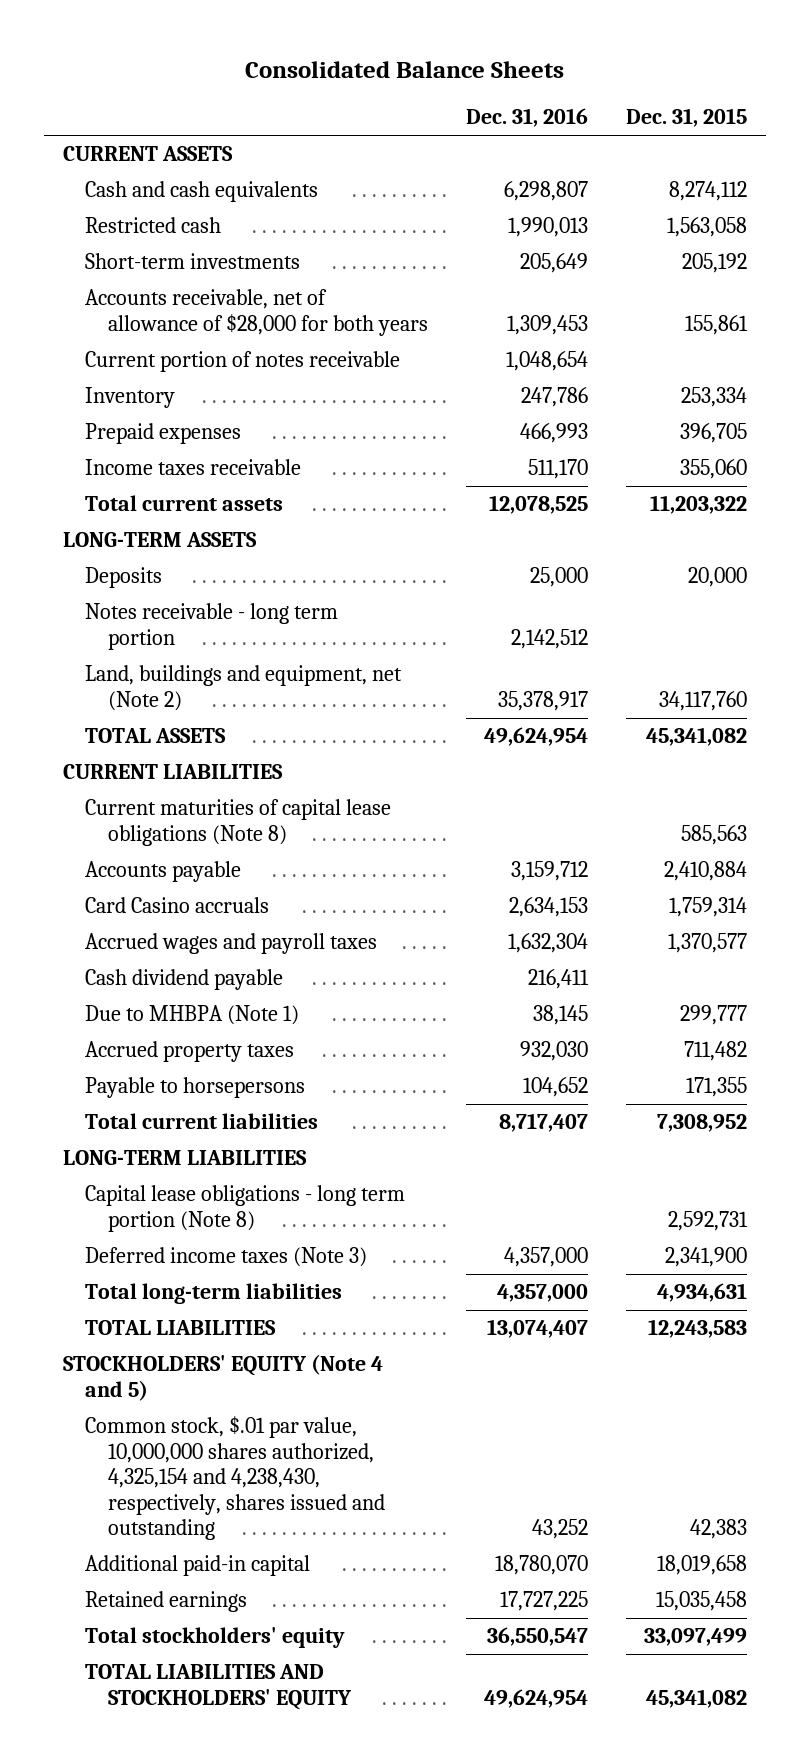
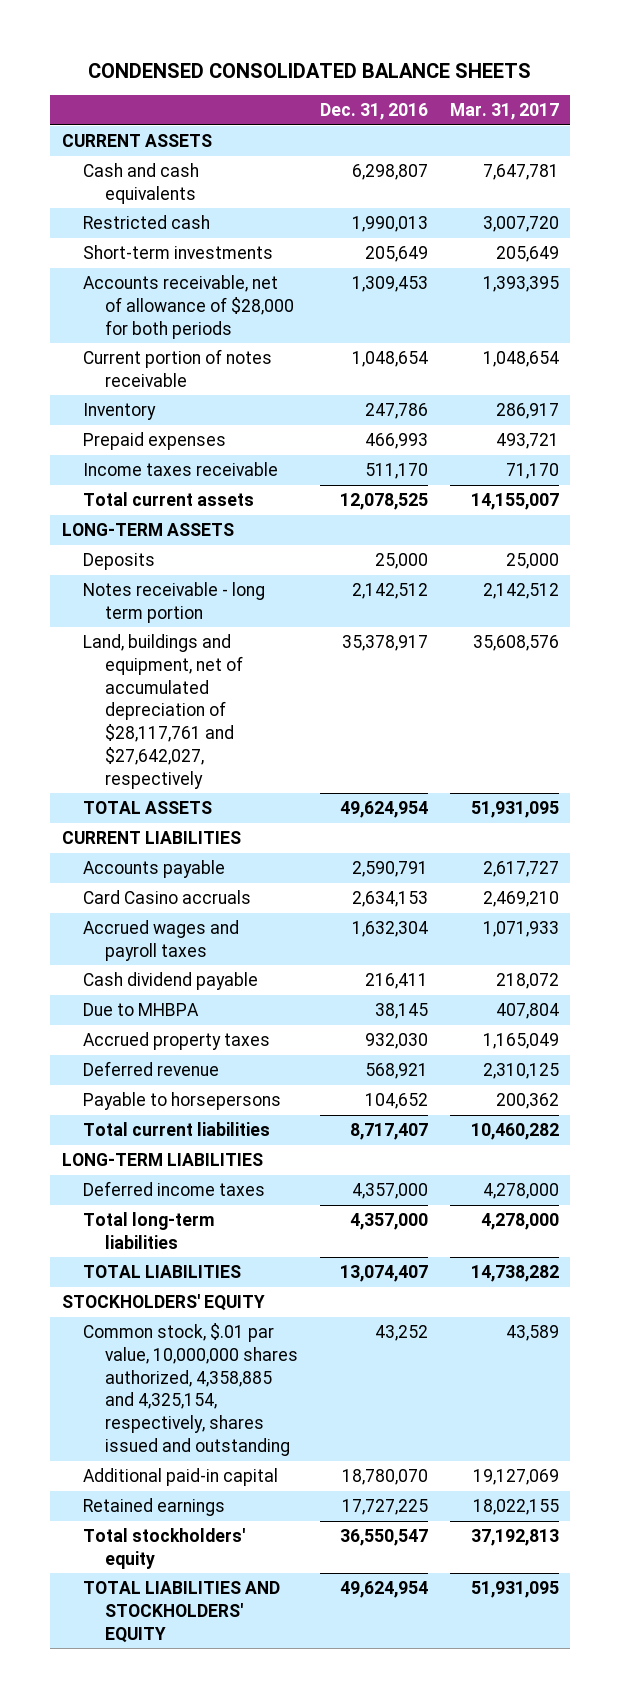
[245,60,565,78] Consolidated Balance Sheets -> [88,62,532,78] CONDENSED CONSOLIDATED BALANCE SHEETS
[626,108,748,128] Dec. 31, 2015 -> none
none -> [450,103,560,121] Mar. 31, 2017
[85,289,428,336] Accounts receivable, net of allowance of $28,000 for both years -> [83,275,295,339] Accounts receivable, net of allowance of $28,000 for both periods
[85,665,403,711] Land, buildings and equipment, net (Note 2) -> [83,634,244,789] Land, buildings and equipment, net of accumulated depreciation of $28,117,761 and $27,642,027, respectively
[85,799,392,846] Current maturities of capital lease obligations (Note 8) -> none
[510,861,588,882] 3,159,712 -> [352,861,429,878] 2,590,791
[85,1005,300,1026] Due to MHBPA (Note 1) -> [83,1003,200,1017] Due to MHBPA
none -> [83,1061,220,1077] Deferred revenue
[85,1185,406,1232] Capital lease obligations - long term portion (Note 8) -> none
[85,1247,368,1268] Deferred income taxes (Note 3) -> [83,1181,266,1197] Deferred income taxes
[63,1354,384,1401] STOCKHOLDERS' EQUITY (Note 4 and 5) -> [61,1294,265,1312] STOCKHOLDERS' EQUITY
[85,1416,385,1541] Common stock, $.01 par value, 10,000,000 shares authorized, 4,325,154 and 4,238,430, respectively, shares issued and outstanding -> [83,1323,299,1457] Common stock, $.01 par value, 10,000,000 shares authorized, 4,358,885 and 4,325,154, respectively, shares issued and outstanding

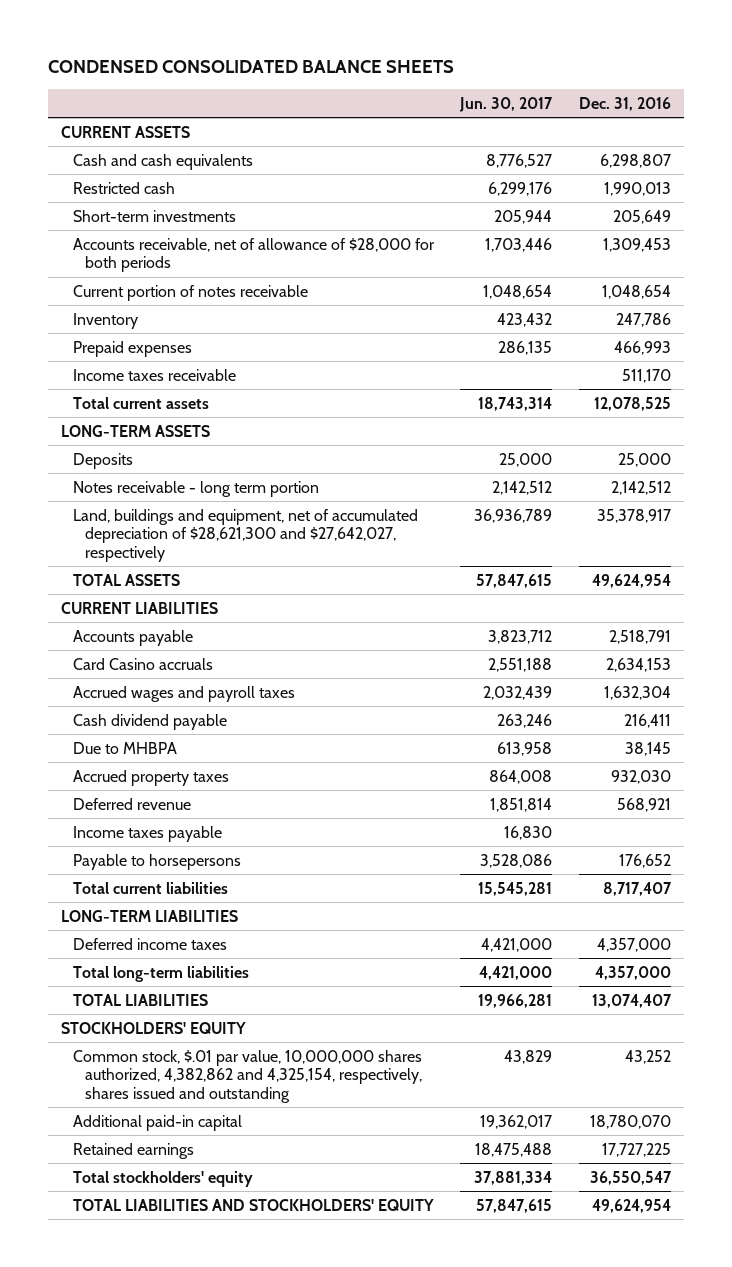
[450,103,560,121] Mar. 31, 2017 -> none
none -> [459,96,554,112] Jun. 30, 2017
[83,634,244,789] Land, buildings and equipment, net of accumulated depreciation of $28,117,761 and $27,642,027, respectively -> [72,508,418,562] Land, buildings and equipment, net of accumulated depreciation of $28,621,300 and $27,642,027, respectively
[352,861,429,878] 2,590,791 -> [608,629,671,644] 2,518,791
none -> [72,825,222,842] Income taxes payable
[365,1093,429,1110] 104,652 -> [618,853,671,868] 176,652
[83,1323,299,1457] Common stock, $.01 par value, 10,000,000 shares authorized, 4,358,885 and 4,325,154, respectively, shares issued and outstanding -> [72,1049,422,1103] Common stock, $.01 par value, 10,000,000 shares authorized, 4,382,862 and 4,325,154, respectively, shares issued and outstanding

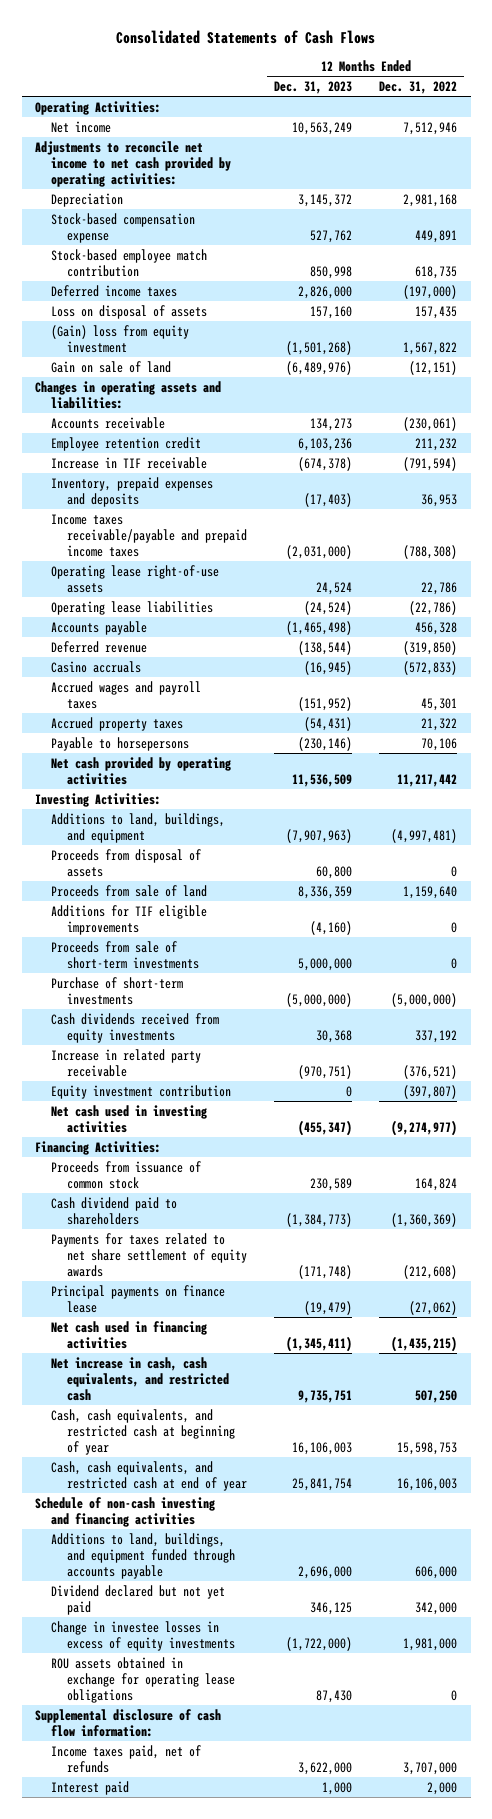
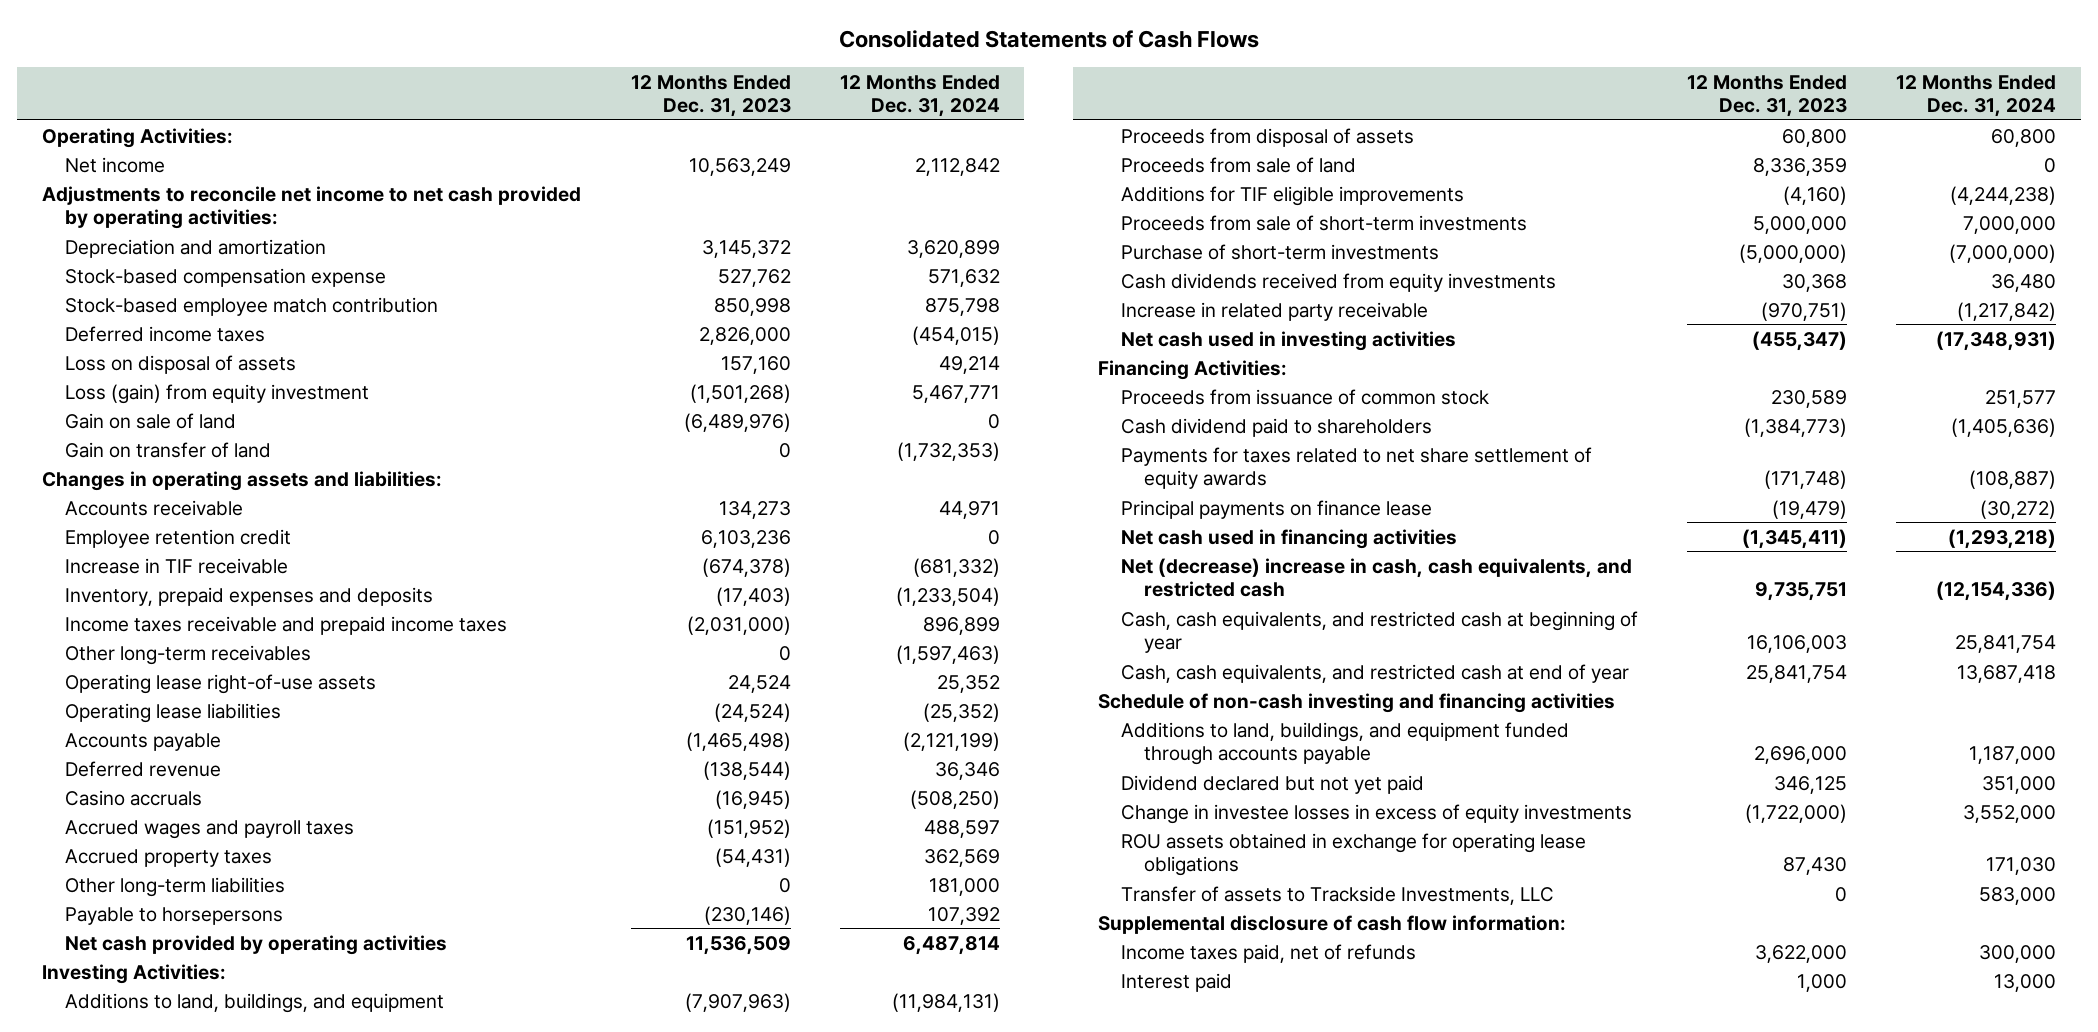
[379,80,458,94] Dec. 31, 2022 -> none
none -> [839,74,1000,117] 12 Months Ended Dec. 31, 2024
[51,192,124,207] Depreciation -> [64,238,326,258] Depreciation and amortization
[51,324,190,353] (Gain) loss from equity investment -> [64,383,369,404] Loss (gain) from equity investment
none -> [64,441,271,458] Gain on transfer of land
[51,513,248,558] Income taxes receivable/payable and prepaid income taxes -> [64,615,507,635] Income taxes receivable and prepaid income taxes
none -> [64,644,311,665] Other long-term receivables
none -> [64,876,285,897] Other long-term liabilities
[51,1084,232,1099] Equity investment contribution -> none
[51,1356,230,1402] Net increase in cash, cash equivalents, and restricted cash -> [1120,557,1632,597] Net (decrease) increase in cash, cash equivalents, and restricted cash
none -> [1120,885,1554,905] Transfer of assets to Trackside Investments, LLC

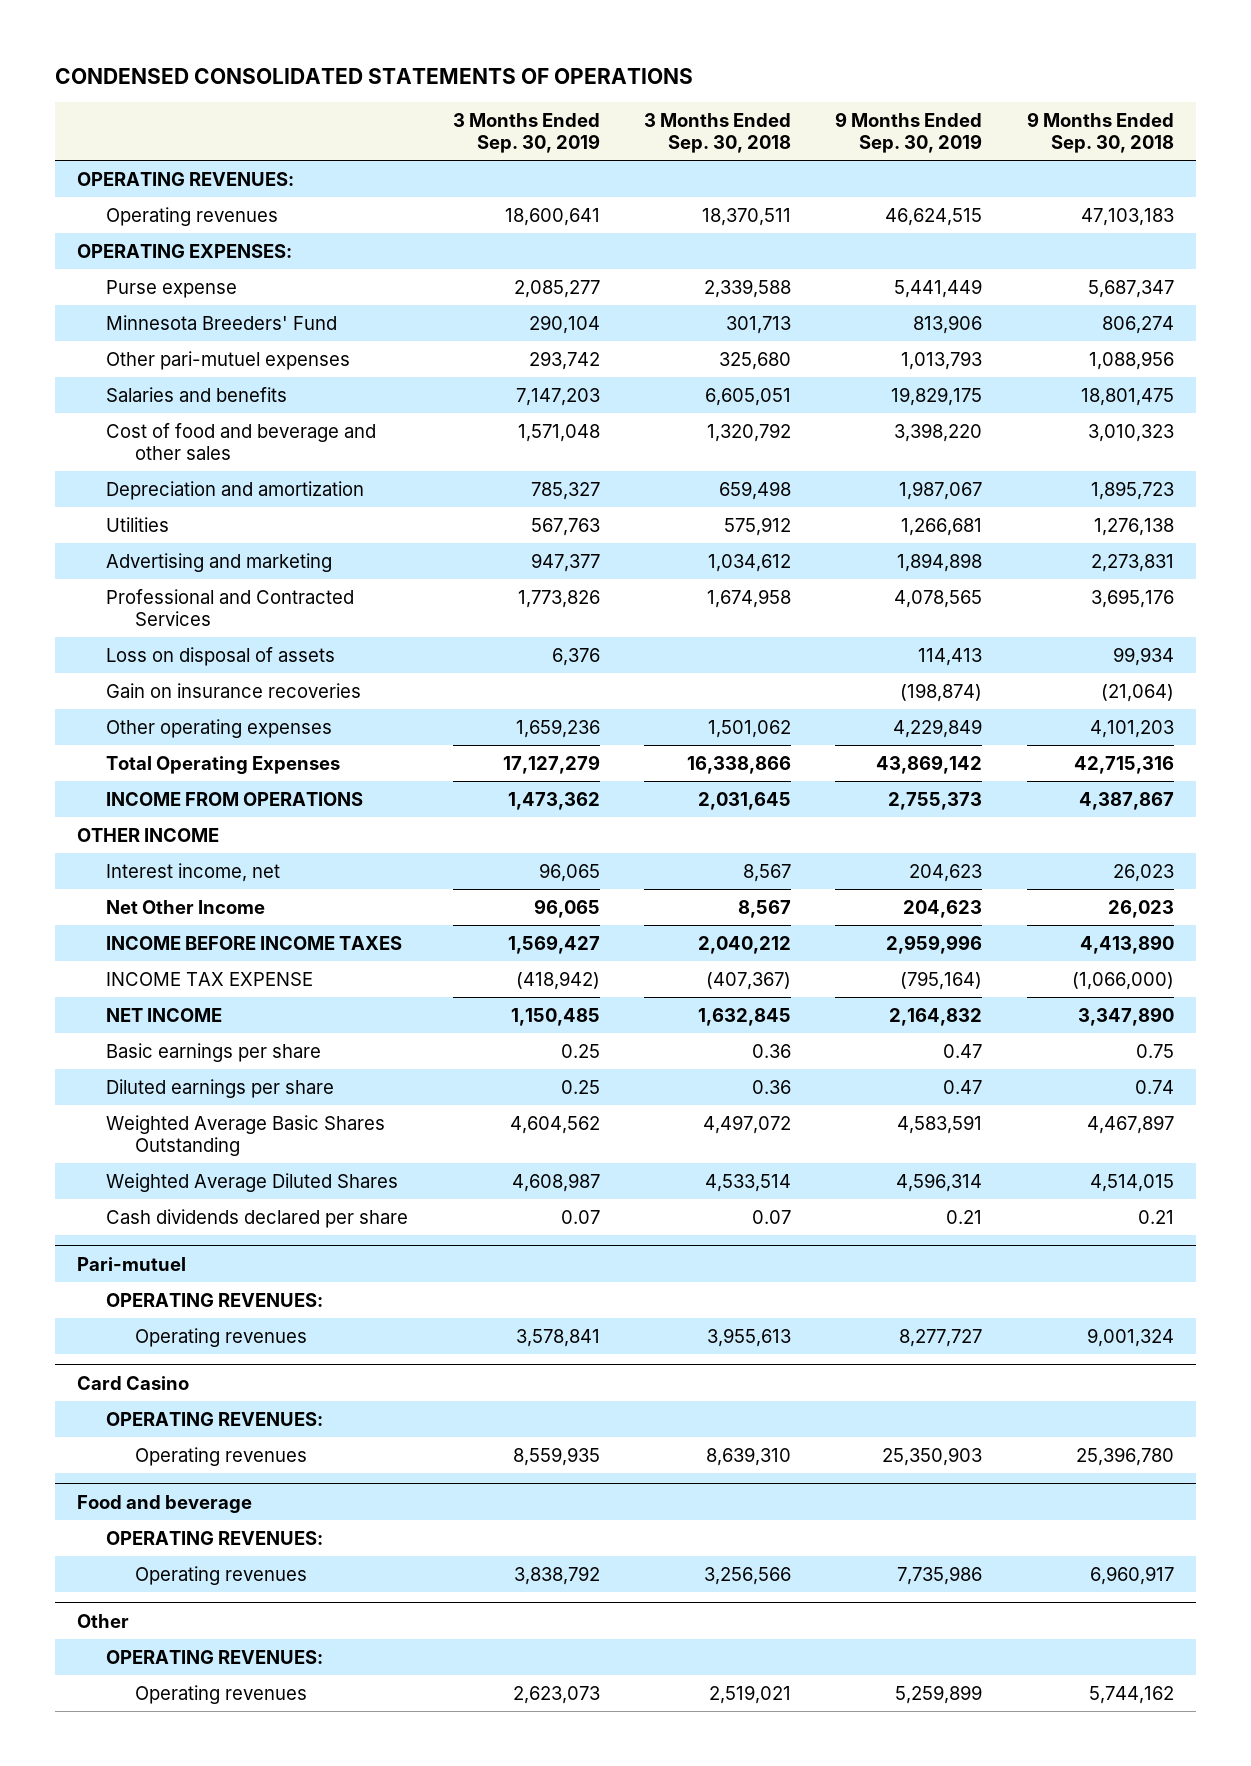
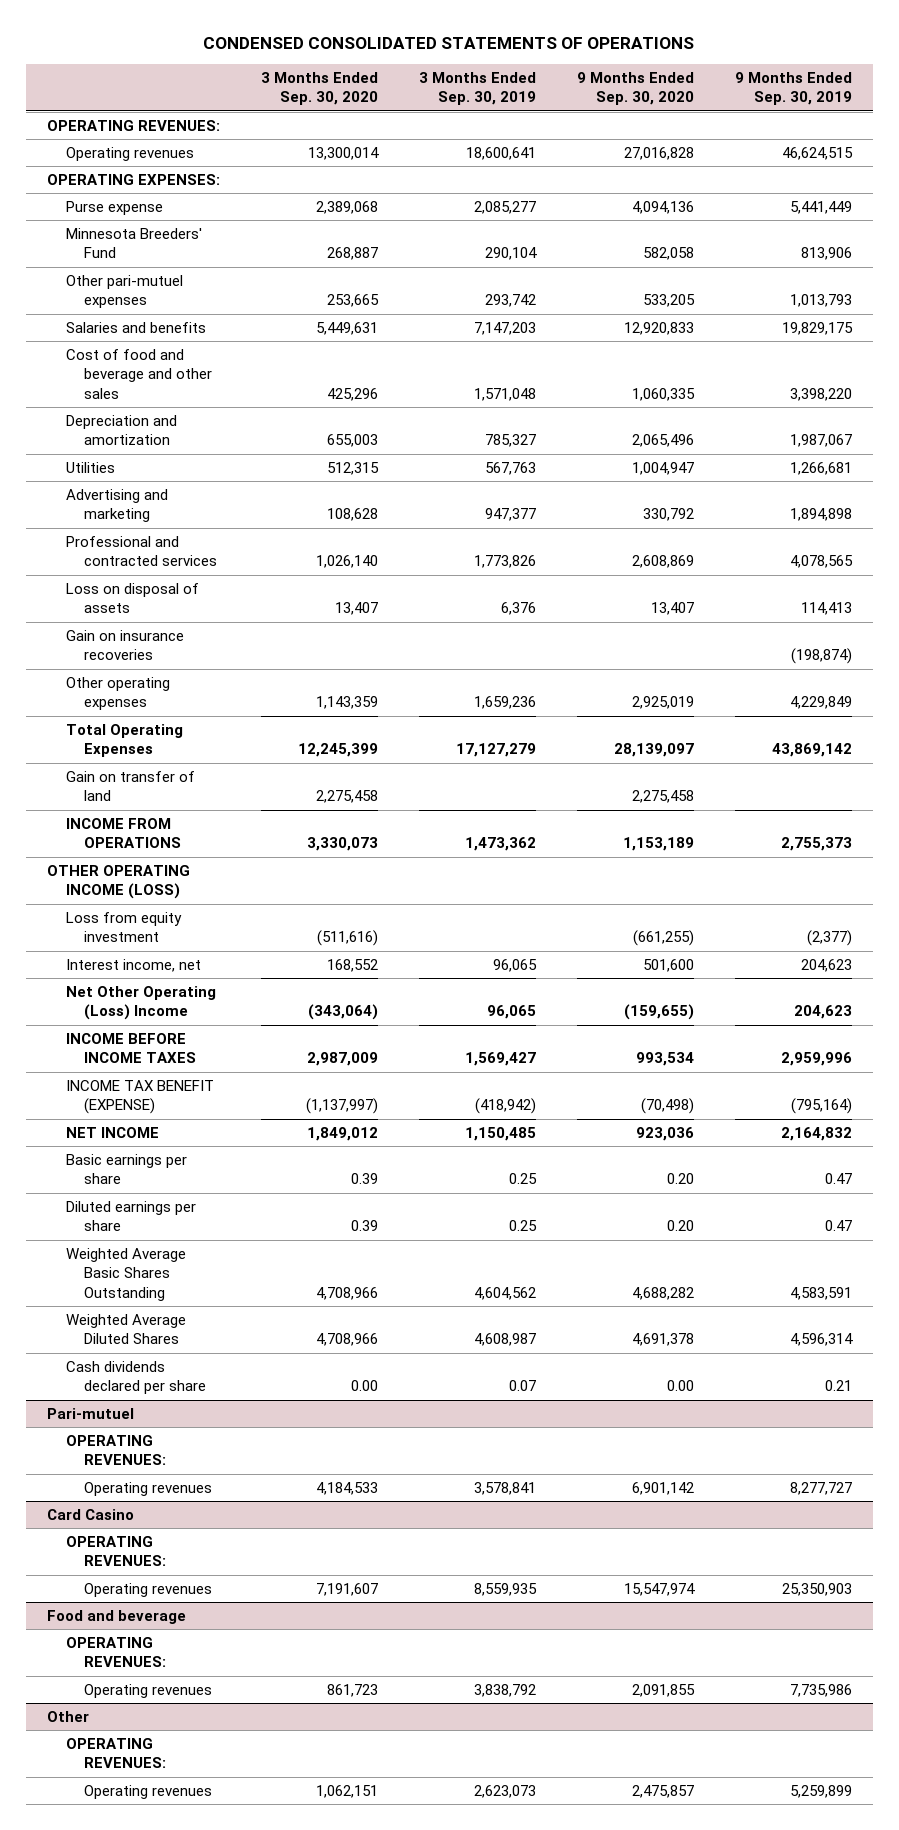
[644,112,792,153] 3 Months Ended Sep. 30, 2018 -> none
[1026,111,1174,153] 9 Months Ended Sep. 30, 2018 -> none
none -> [260,72,378,106] 3 Months Ended Sep. 30, 2020
none -> [577,72,695,106] 9 Months Ended Sep. 30, 2020
[106,588,355,626] Professional and Contracted Services -> [65,536,218,567] Professional and contracted services
none -> [65,771,195,802] Gain on transfer of land
[77,827,220,842] OTHER INCOME -> [46,865,190,900] OTHER OPERATING INCOME (LOSS)
none -> [65,912,182,943] Loss from equity investment
[106,899,266,914] Net Other Income -> [65,986,216,1021] Net Other Operating (Loss) Income
[106,971,314,986] INCOME TAX EXPENSE -> [65,1080,214,1115] INCOME TAX BENEFIT (EXPENSE)

